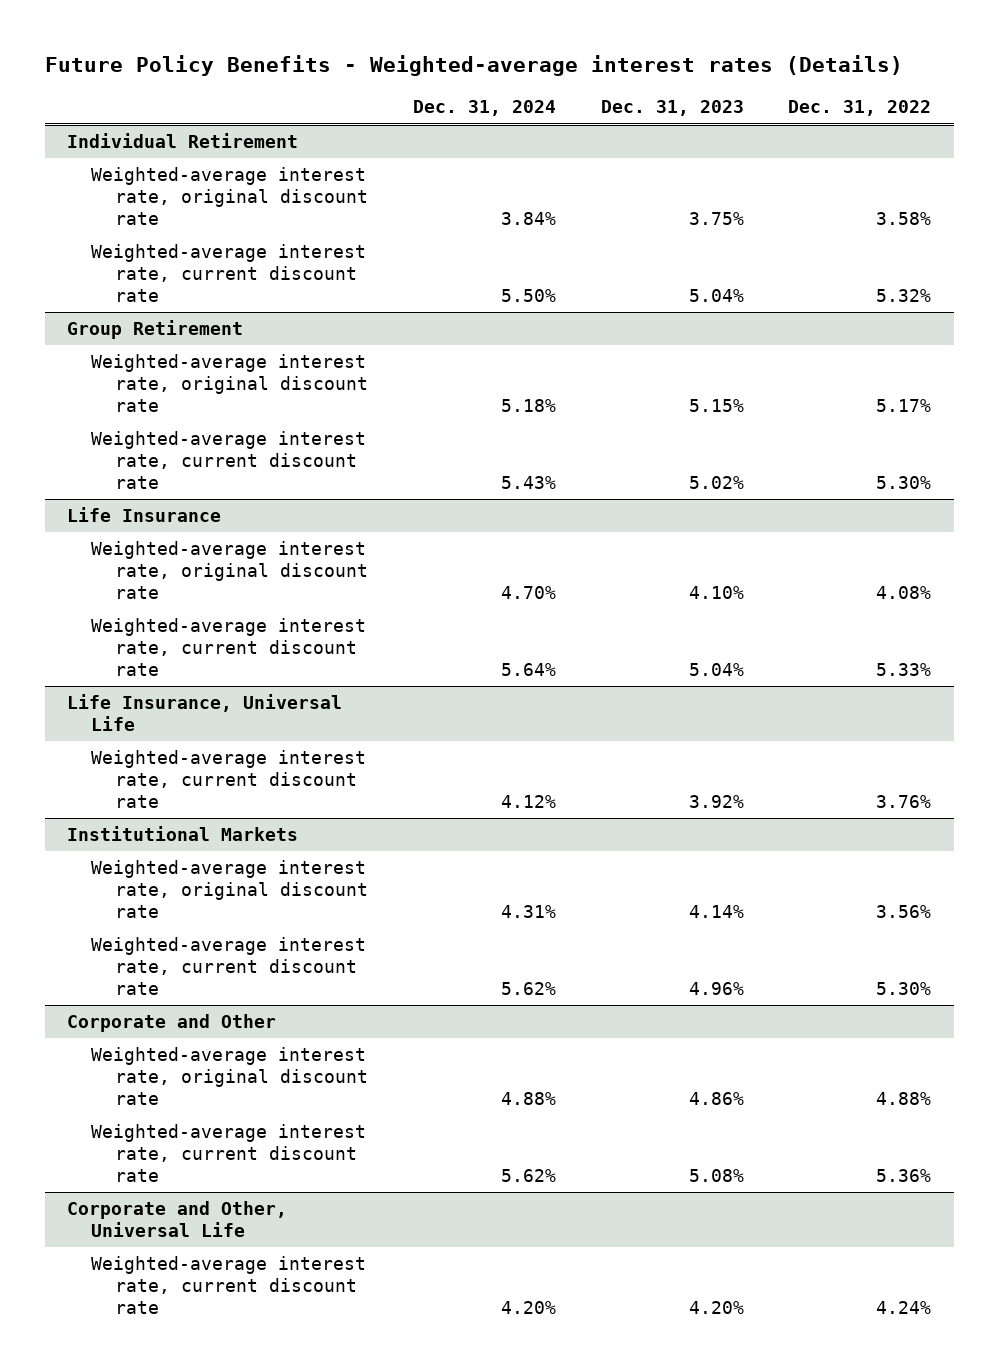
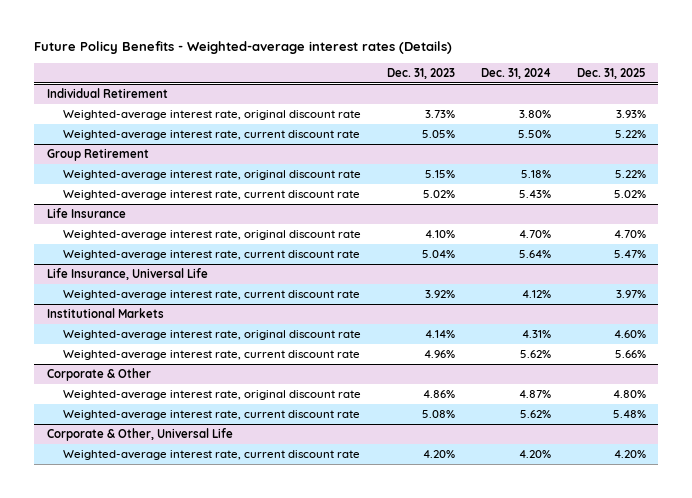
[788,100,932,117] Dec. 31, 2022 -> none
none -> [576,67,646,79] Dec. 31, 2025
[500,211,556,225] 3.84% -> [518,110,551,119] 3.80%
[688,211,744,225] 3.75% -> [425,110,456,119] 3.73%
[688,288,744,302] 5.04% -> [422,130,456,139] 5.05%
[66,1014,276,1033] Corporate and Other -> [46,368,151,382] Corporate & Other
[500,1091,556,1105] 4.88% -> [518,390,551,399] 4.87%
[66,1201,287,1237] Corporate and Other, Universal Life -> [46,428,233,442] Corporate & Other, Universal Life

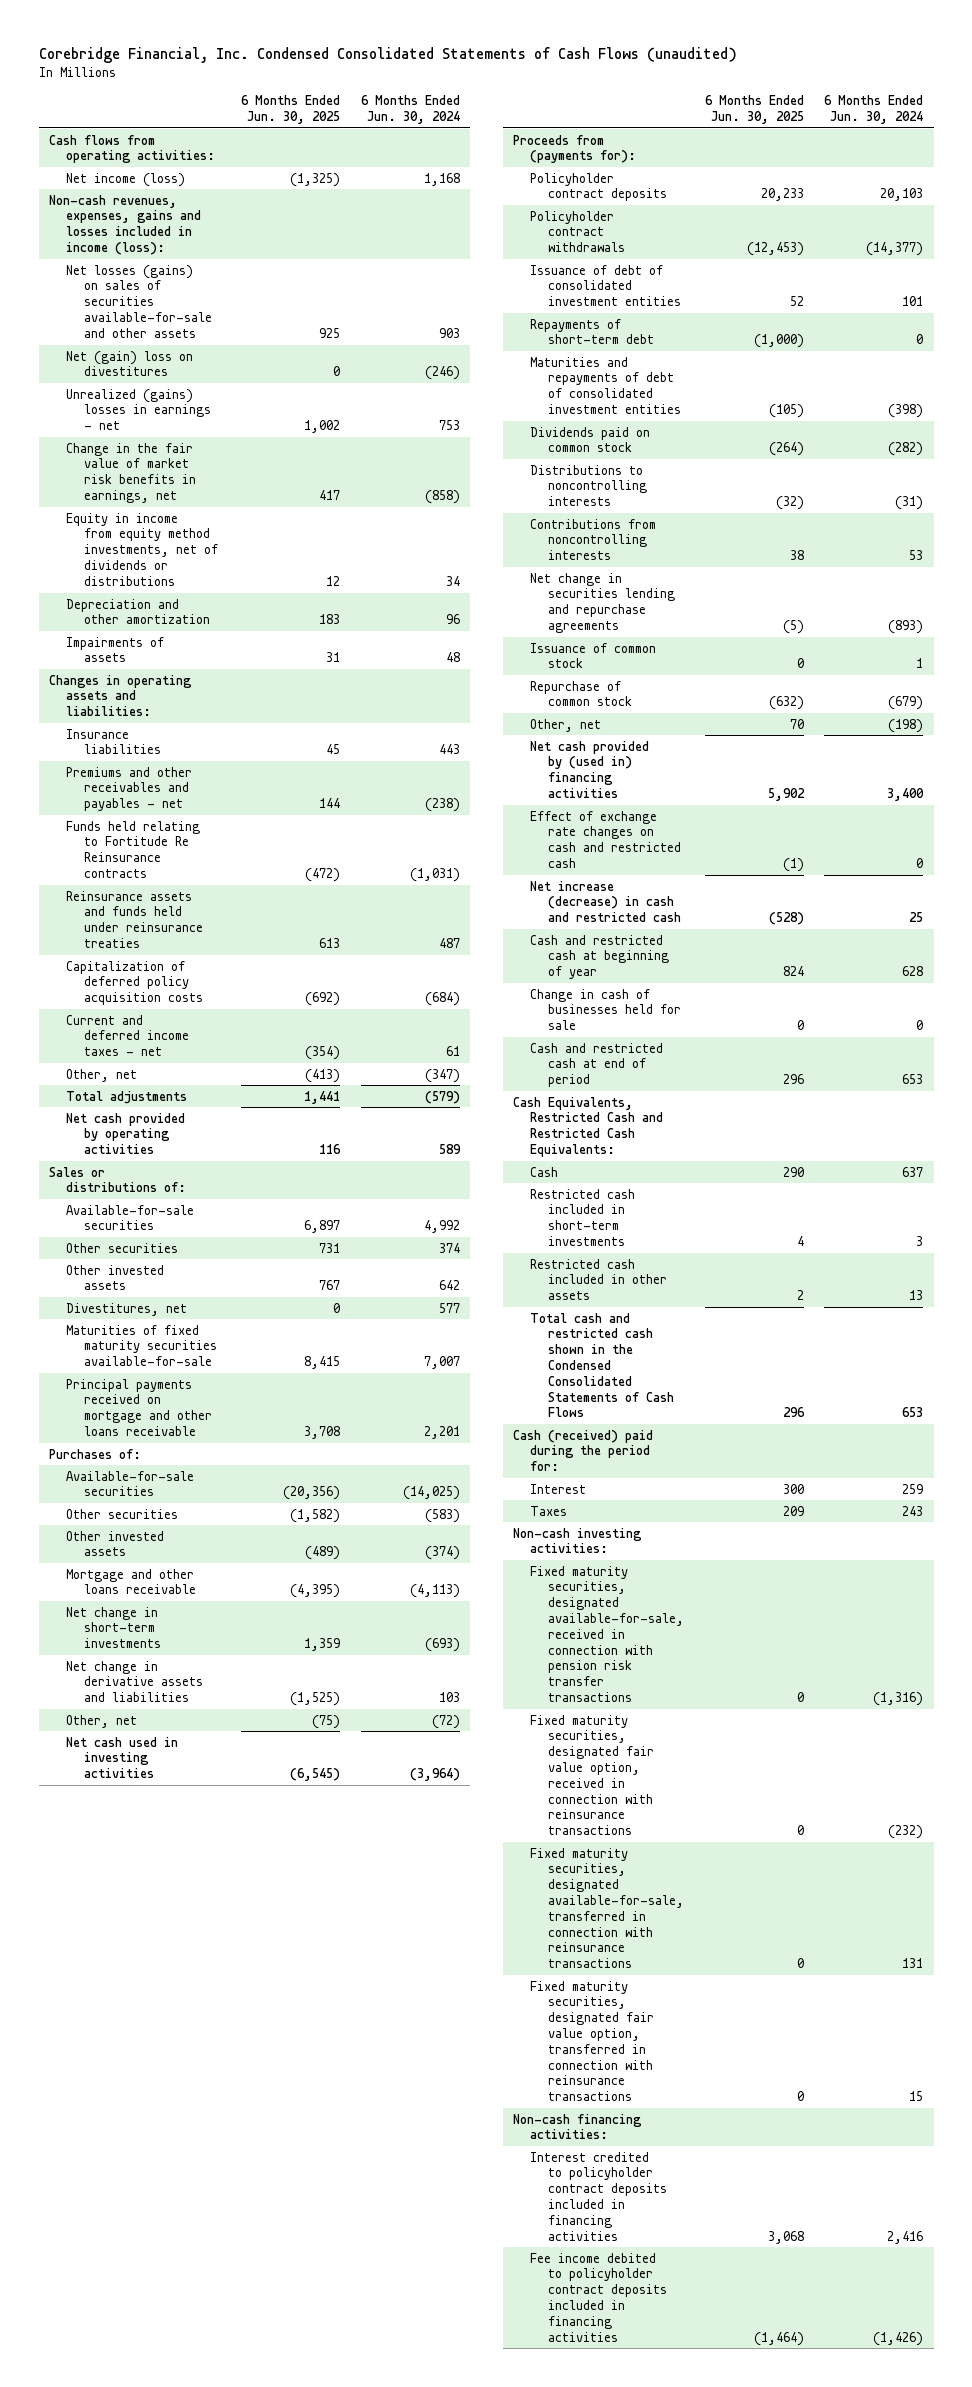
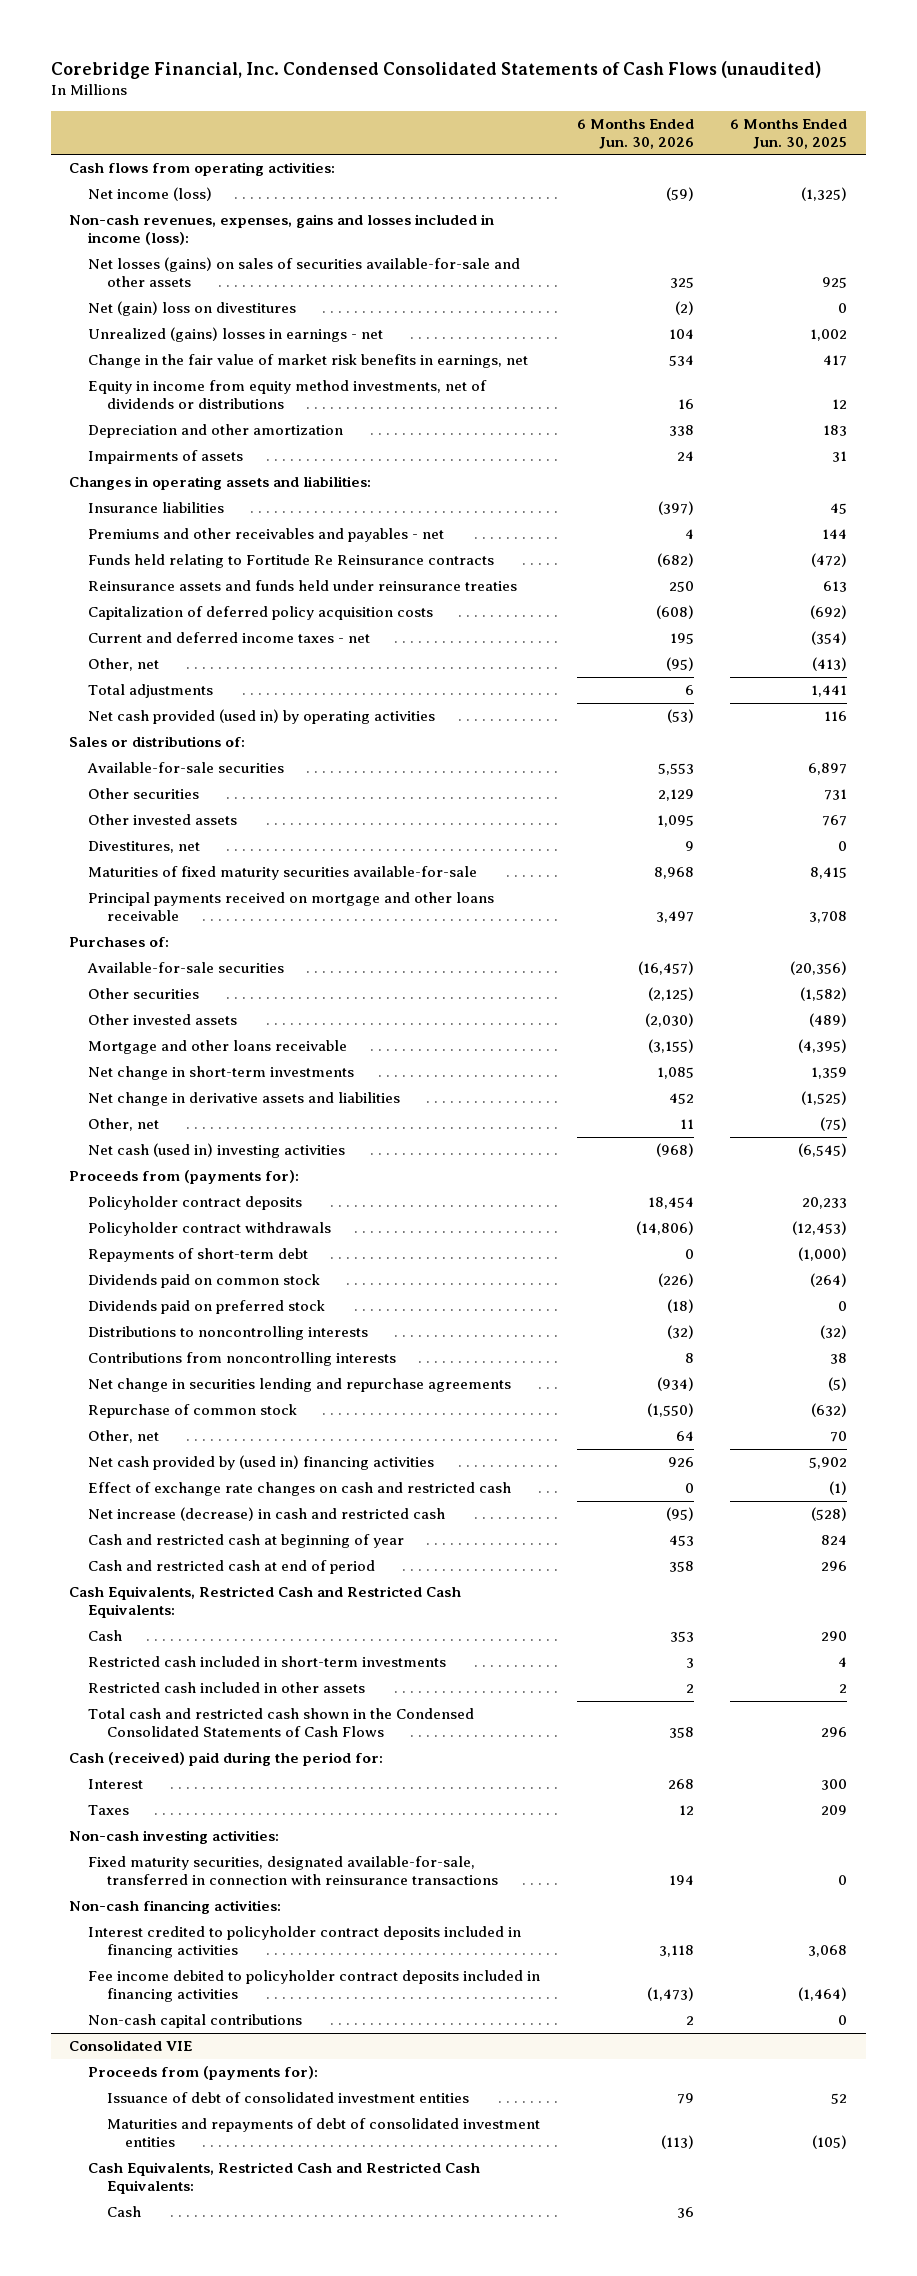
[360,95,460,125] 6 Months Ended Jun. 30, 2024 -> none
none -> [576,118,694,149] 6 Months Ended Jun. 30, 2026
[66,1112,186,1155] Net cash provided by operating activities -> [88,709,436,725] Net cash provided (used in) by operating activities
[66,1736,179,1779] Net cash used in investing activities -> [88,1143,346,1159] Net cash (used in) investing activities
[530,264,681,307] Issuance of debt of consolidated investment entities -> none
[530,356,681,415] Maturities and repayments of debt of consolidated investment entities -> none
none -> [88,1300,326,1315] Dividends paid on preferred stock
[530,642,657,669] Issuance of common stock -> none
[530,988,681,1031] Change in cash of businesses held for sale -> none
[530,1565,684,1703] Fixed maturity securities, designated available-for-sale, received in connection with pension risk transfer transactions -> none
[530,1714,654,1836] Fixed maturity securities, designated fair value option, received in connection with reinsurance transactions -> none
[530,1980,654,2102] Fixed maturity securities, designated fair value option, transferred in connection with reinsurance transactions -> none
none -> [88,2014,303,2029] Non-cash capital contributions
none -> [69,2040,193,2052] Consolidated VIE
none -> [88,2066,319,2081] Proceeds from (payments for):
none -> [106,2092,469,2104] Issuance of debt of consolidated investment entities
none -> [106,2118,540,2148] Maturities and repayments of debt of consolidated investment entities
none -> [88,2162,481,2195] Cash Equivalents, Restricted Cash and Restricted Cash Equivalents:
none -> [106,2206,141,2218] Cash

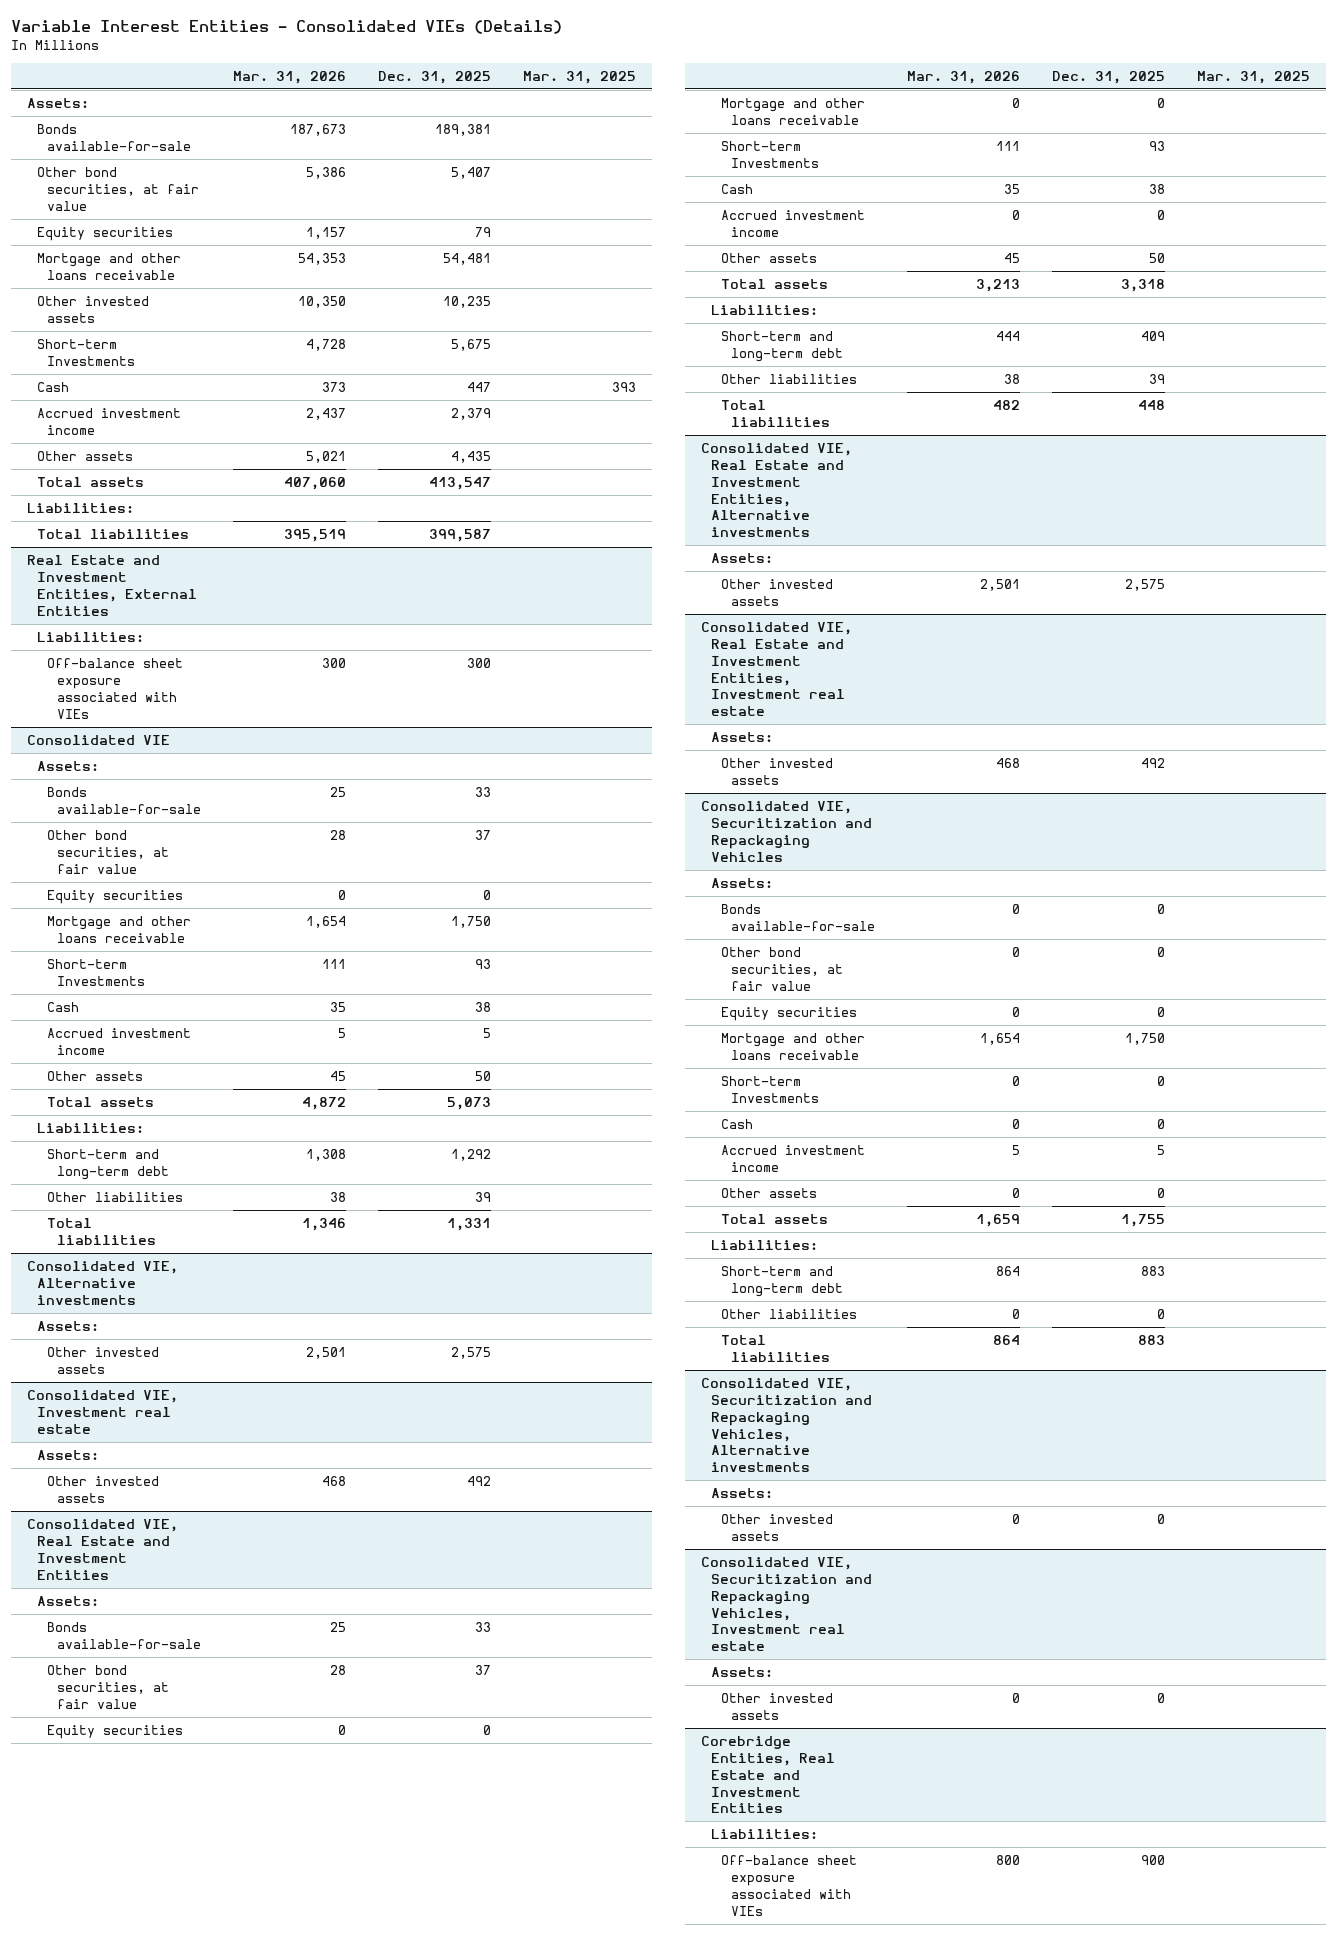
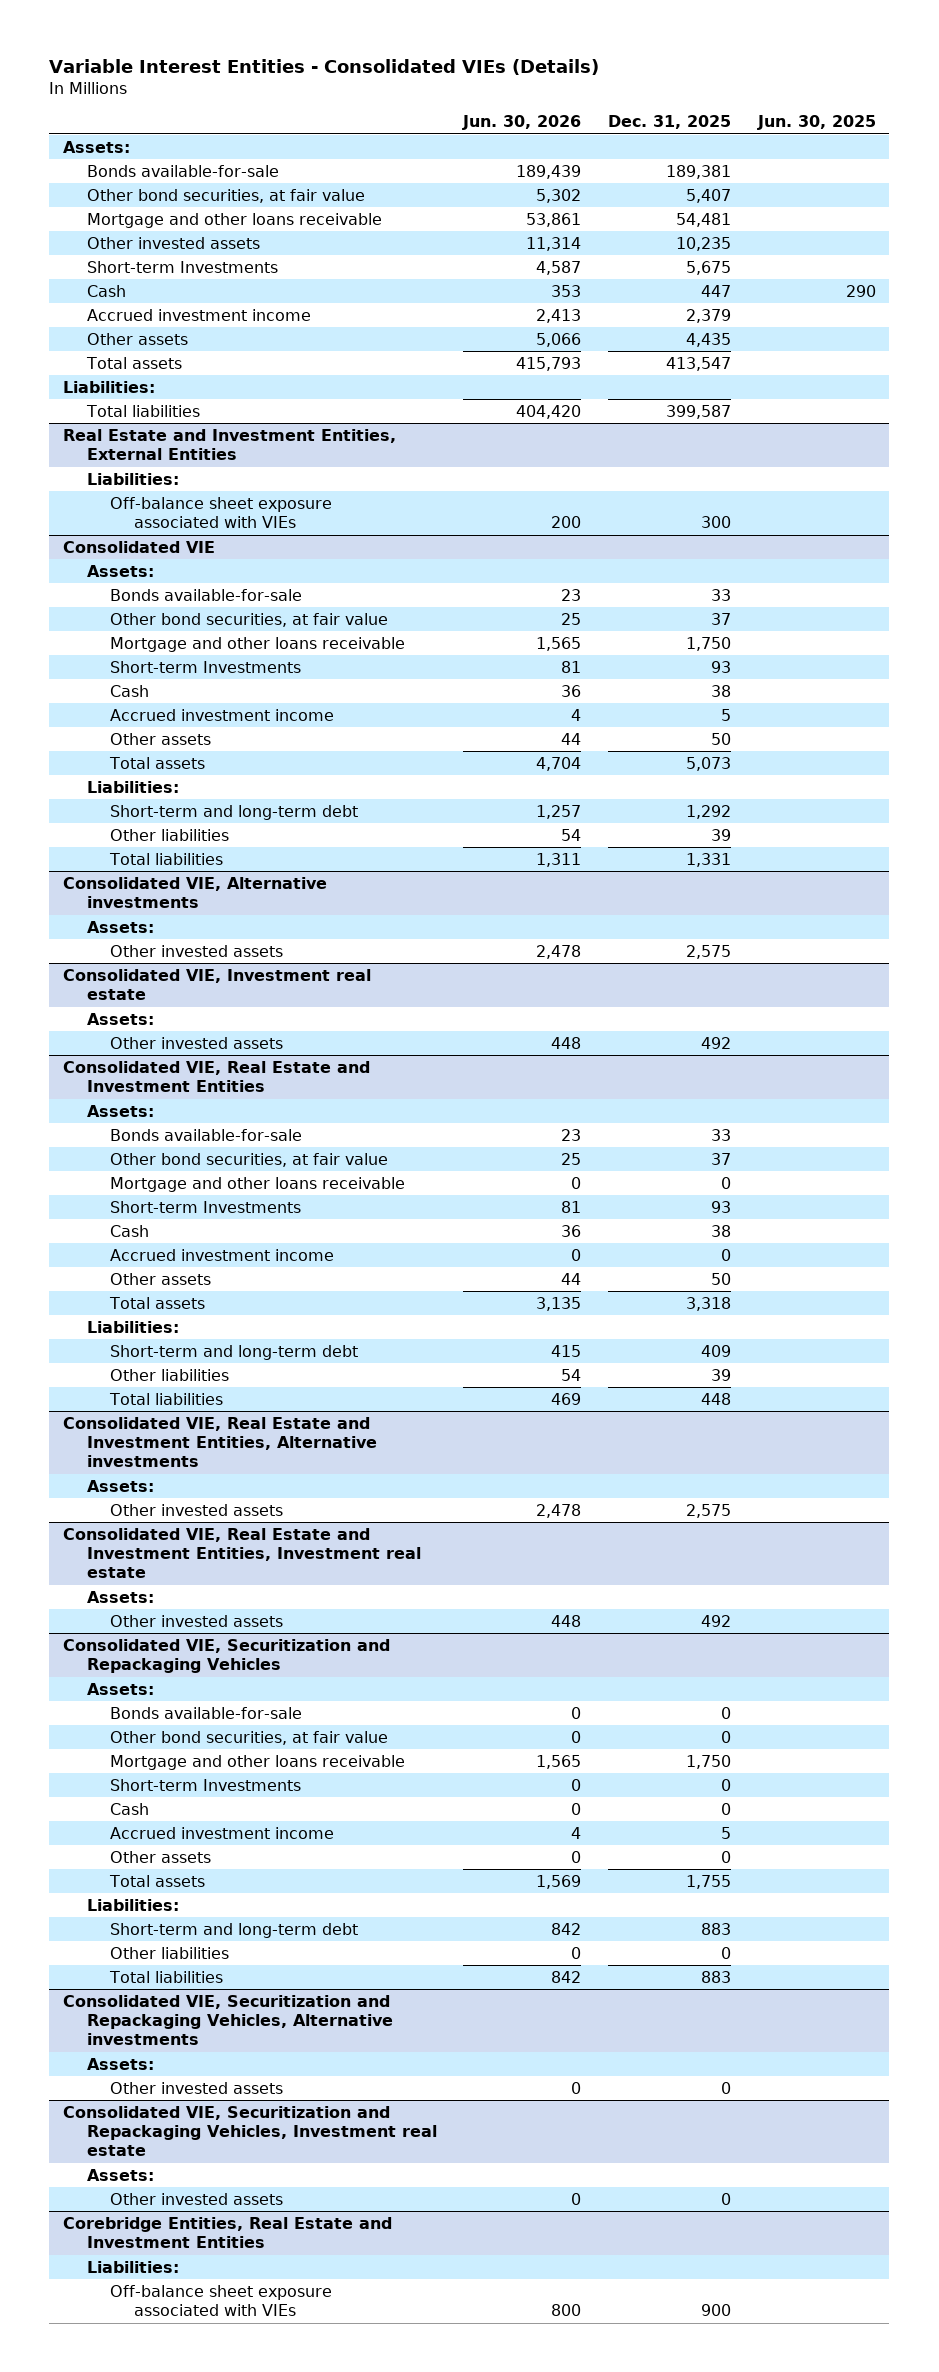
[233,70,347,84] Mar. 31, 2026 -> none
[522,70,636,84] Mar. 31, 2025 -> none
none -> [462,115,582,131] Jun. 30, 2026
none -> [756,115,876,131] Jun. 30, 2025
[37,227,174,242] Equity securities -> none
[47,890,184,905] Equity securities -> none
[47,1725,184,1740] Equity securities -> none
[720,1007,857,1022] Equity securities -> none

